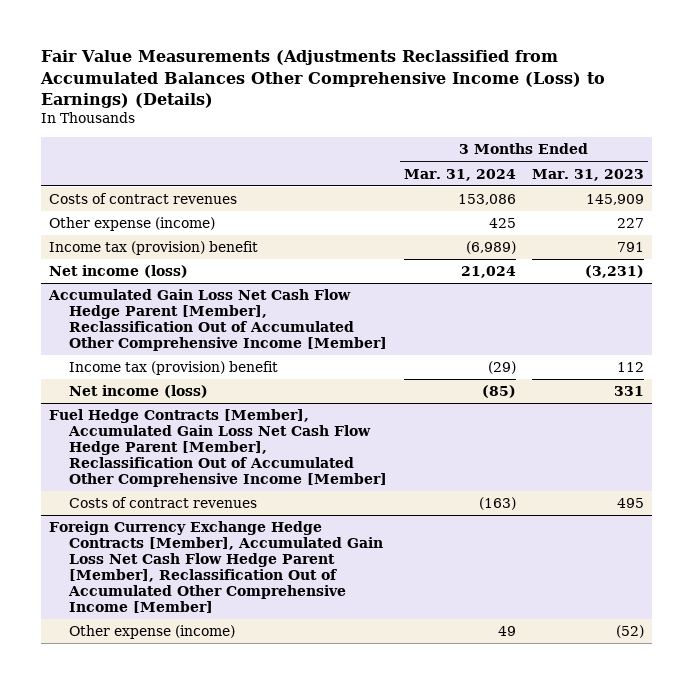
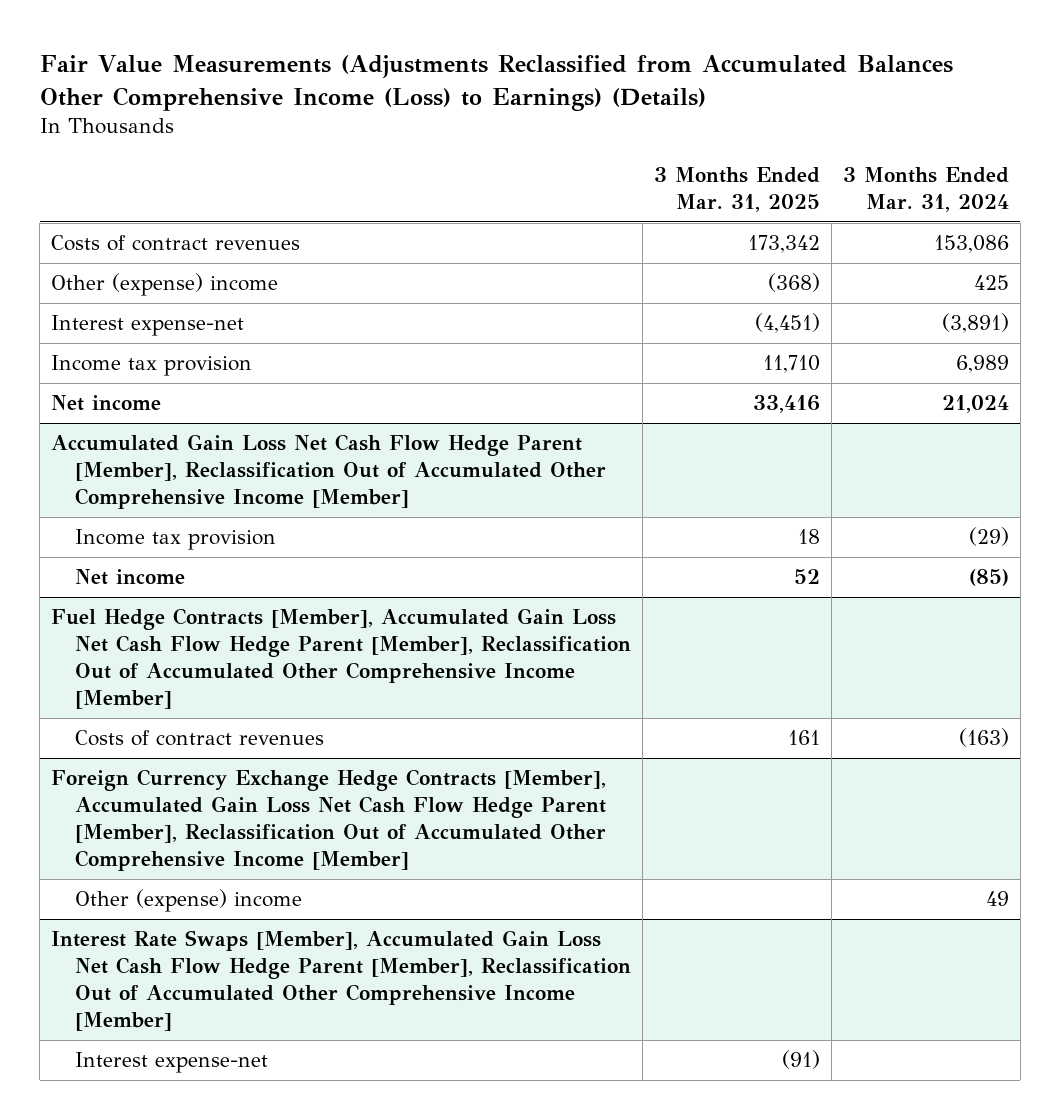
[532,168,645,181] Mar. 31, 2023 -> none
none -> [653,166,820,212] 3 Months Ended Mar. 31, 2025
[49,217,216,232] Other expense (income) -> [51,273,279,297] Other (expense) income
none -> [51,315,245,337] Interest expense-net
[49,241,259,256] Income tax (provision) benefit -> [51,355,253,377] Income tax provision
[465,241,516,255] (6,989) -> [955,355,1009,374] 6,989
[49,265,189,279] Net income (loss) -> [51,395,162,412] Net income
[69,361,279,376] Income tax (provision) benefit -> [74,529,276,551] Income tax provision
[69,385,209,399] Net income (loss) -> [74,569,185,586] Net income
[69,625,236,640] Other expense (income) -> [74,889,302,913] Other (expense) income
none -> [51,930,631,1032] Interest Rate Swaps [Member], Accumulated Gain Loss Net Cash Flow Hedge Parent [Member], Reclassification Out of Accumulated Other Comprehensive Income [Member]
none -> [74,1052,268,1074] Interest expense-net

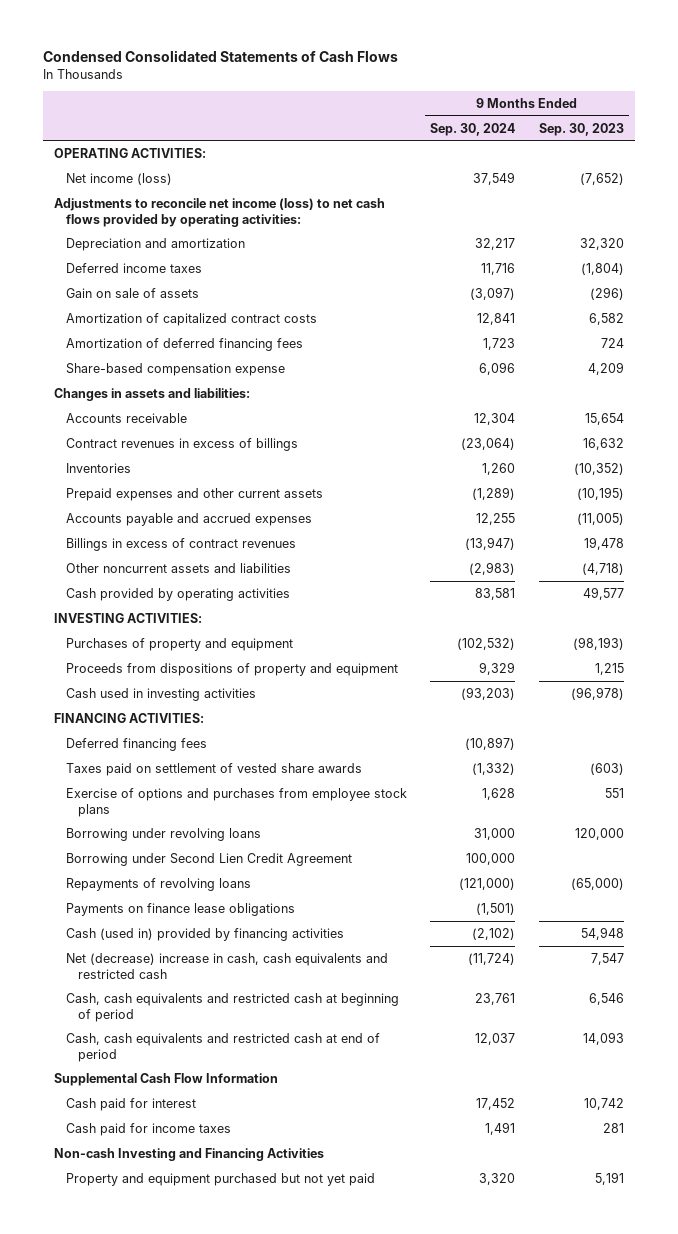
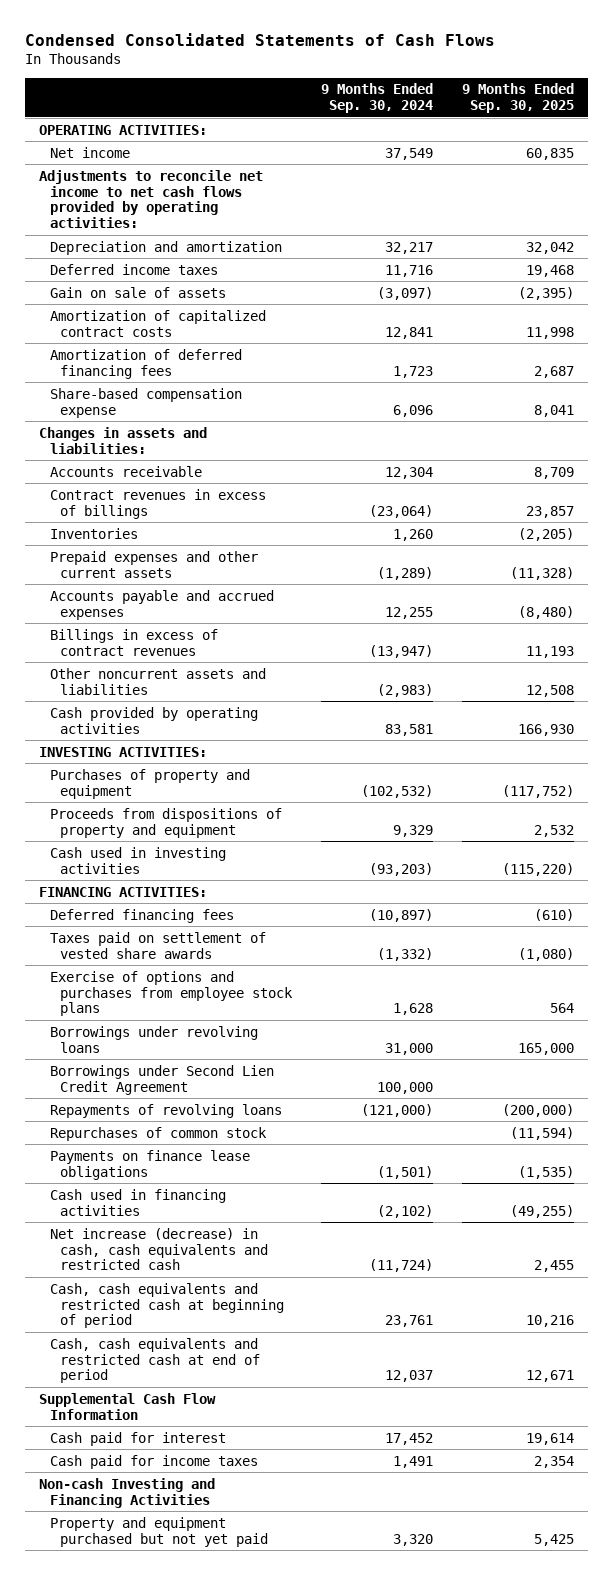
[538,122,624,136] Sep. 30, 2023 -> none
none -> [461,83,574,114] 9 Months Ended Sep. 30, 2025
[66,172,173,185] Net income (loss) -> [49,146,130,158] Net income
[54,197,386,227] Adjustments to reconcile net income (loss) to net cash flows provided by operating activities: -> [39,169,264,229] Adjustments to reconcile net income to net cash flows provided by operating activities:
[66,827,262,841] Borrowing under revolving loans -> [49,1025,258,1053] Borrowings under revolving loans
[66,852,353,866] Borrowing under Second Lien Credit Agreement -> [49,1064,274,1095] Borrowings under Second Lien Credit Agreement
none -> [49,1126,267,1141] Repurchases of common stock
[66,927,345,941] Cash (used in) provided by financing activities -> [49,1188,226,1216] Cash used in financing activities
[66,952,389,979] Net (decrease) increase in cash, cash equivalents and restricted cash -> [49,1227,268,1271] Net increase (decrease) in cash, cash equivalents and restricted cash

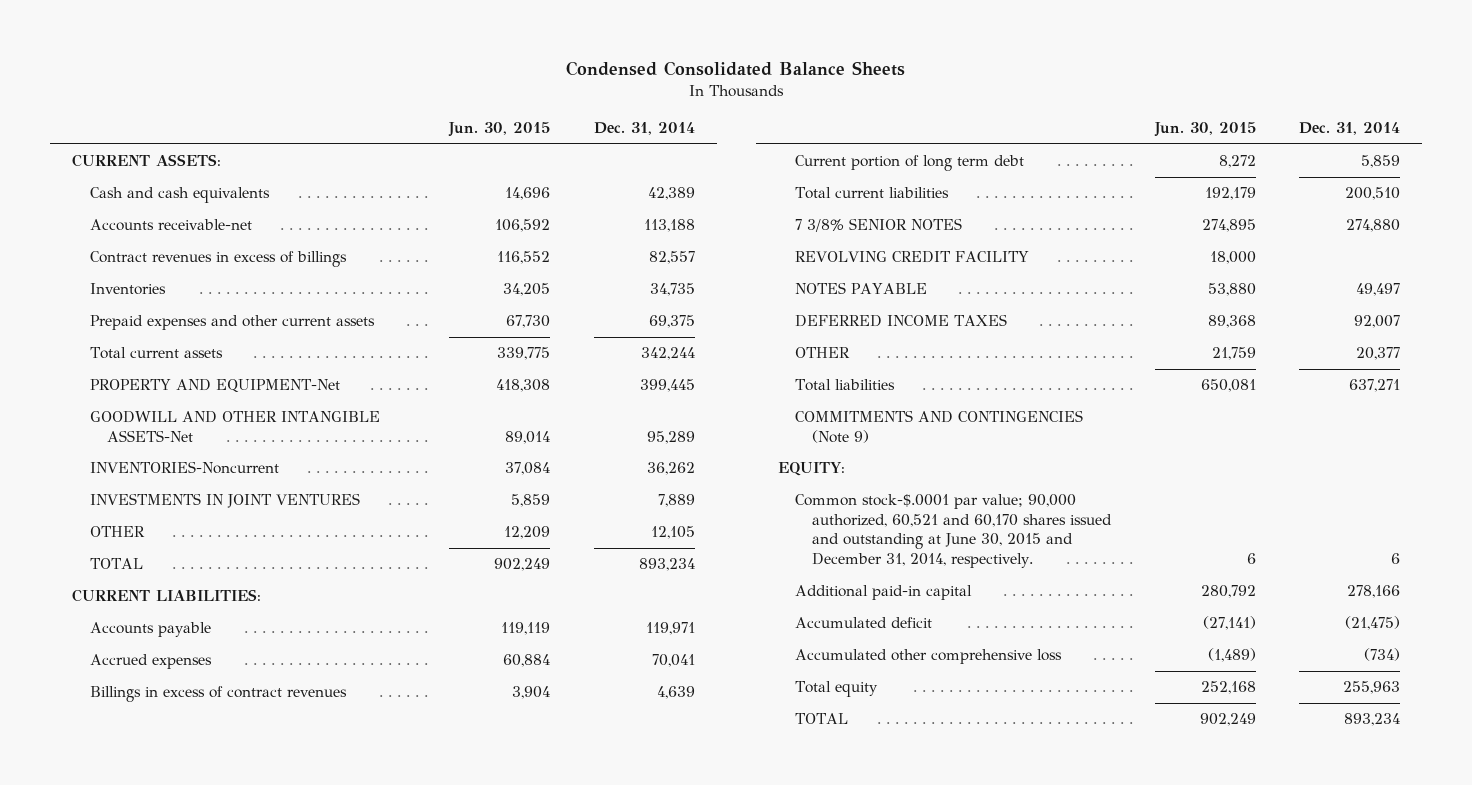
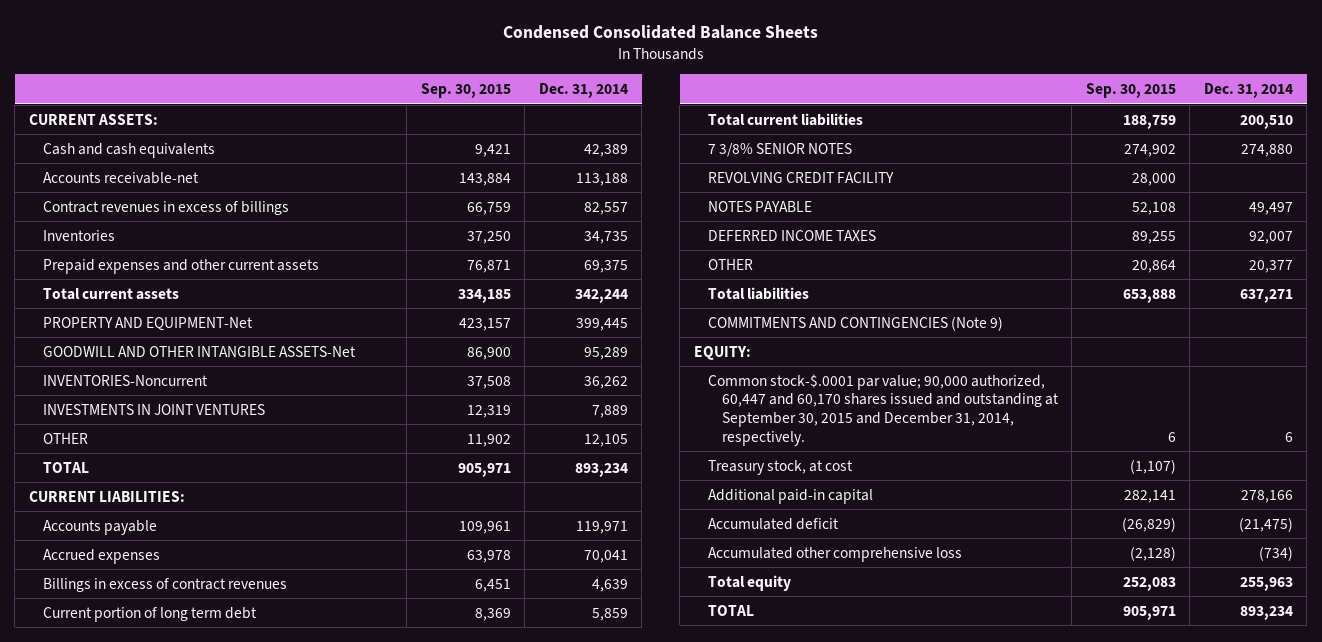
[448,122,551,138] Jun. 30, 2015 -> none
none -> [420,83,511,99] Sep. 30, 2015
[795,494,1113,569] Common stock-$.0001 par value; 90,000 authorized, 60,521 and 60,170 shares issued and outstanding at June 30, 2015 and December 31, 2014, respectively. -> [707,373,1059,446] Common stock-$.0001 par value; 90,000 authorized, 60,447 and 60,170 shares issued and outstanding at September 30, 2015 and December 31, 2014, respectively.
none -> [707,459,853,475] Treasury stock, at cost

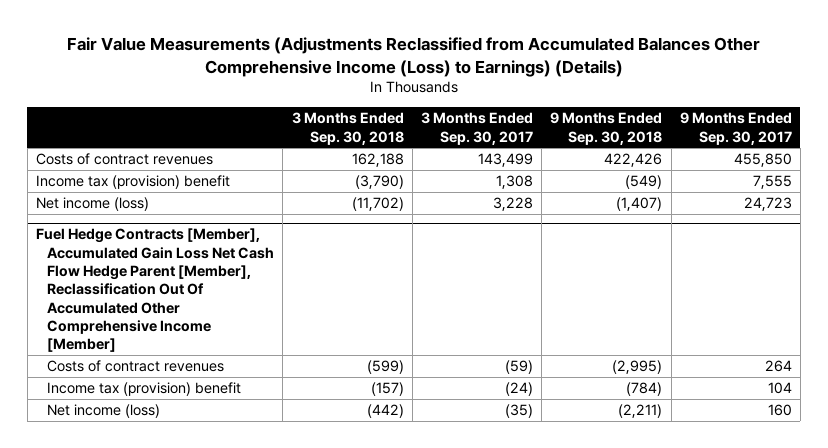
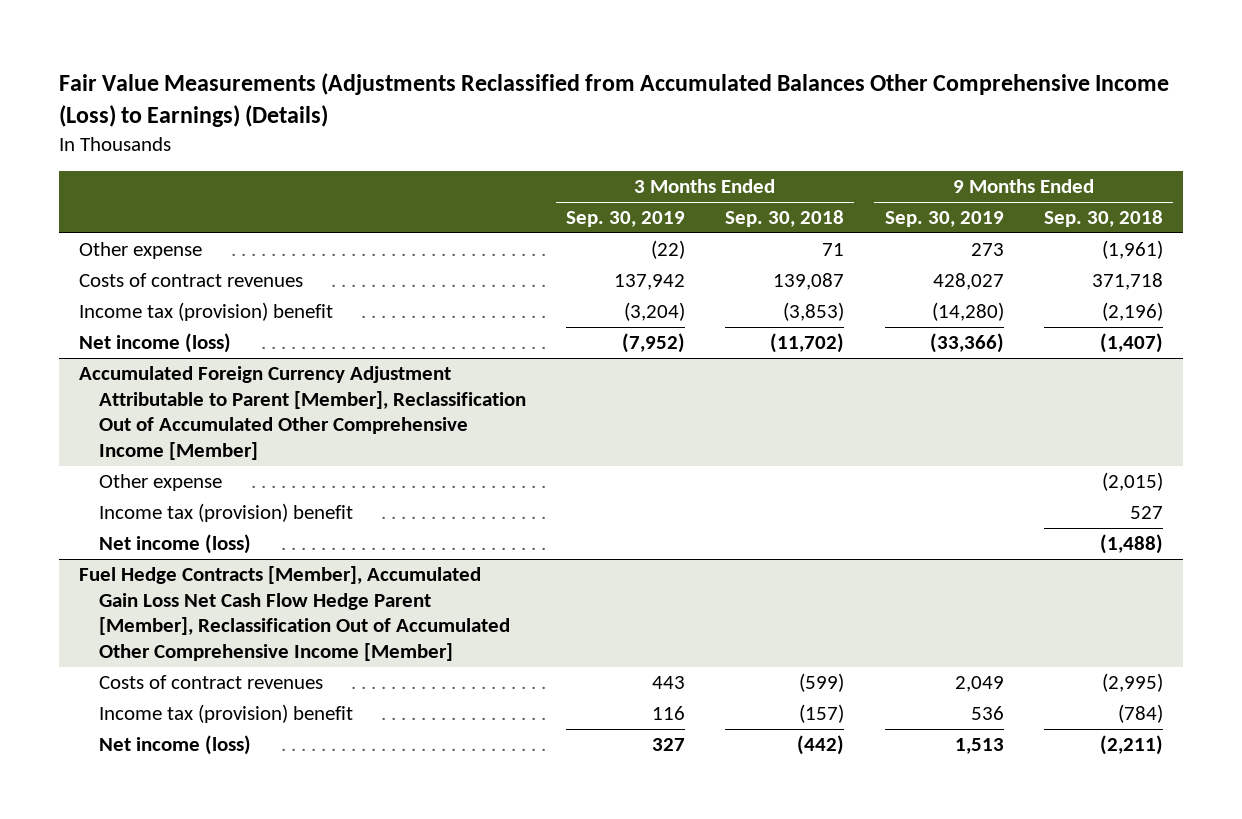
[420,112,533,145] 3 Months Ended Sep. 30, 2017 -> none
[679,112,792,145] 9 Months Ended Sep. 30, 2017 -> none
none -> [566,211,686,228] Sep. 30, 2019
none -> [884,211,1004,228] Sep. 30, 2019
none -> [79,242,203,260] Other expense
[351,153,404,168] 162,188 -> [773,273,845,291] 139,087
[604,153,663,168] 422,426 -> [1091,273,1163,291] 371,718
[354,175,404,190] (3,790) -> [783,302,845,322] (3,853)
[625,175,663,190] (549) -> [1101,302,1163,322] (2,196)
none -> [79,366,527,460] Accumulated Foreign Currency Adjustment Attributable to Parent [Member], Reclassification Out of Accumulated Other Comprehensive Income [Member]
none -> [99,474,223,492] Other expense
none -> [99,503,354,523] Income tax (provision) benefit
none -> [99,534,252,555] Net income (loss)
[36,228,275,353] Fuel Hedge Contracts [Member], Accumulated Gain Loss Net Cash Flow Hedge Parent [Member], Reclassification Out Of Accumulated Other Comprehensive Income [Member] -> [79,566,511,661] Fuel Hedge Contracts [Member], Accumulated Gain Loss Net Cash Flow Hedge Parent [Member], Reclassification Out of Accumulated Other Comprehensive Income [Member]

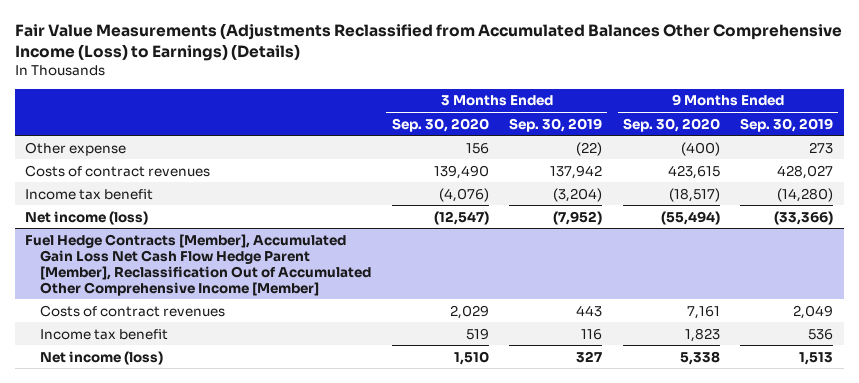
[725,210,845,228] Sep. 30, 2018 -> none
[1043,210,1163,228] Sep. 30, 2018 -> none
none -> [391,117,489,132] Sep. 30, 2020
none -> [622,117,720,132] Sep. 30, 2020
[79,302,334,322] Income tax (provision) benefit -> [25,188,154,200] Income tax benefit
[79,366,527,460] Accumulated Foreign Currency Adjustment Attributable to Parent [Member], Reclassification Out of Accumulated Other Comprehensive Income [Member] -> none
[99,474,223,492] Other expense -> none
[99,503,354,523] Income tax (provision) benefit -> none
[99,534,252,555] Net income (loss) -> none
[99,704,354,724] Income tax (provision) benefit -> [40,328,169,340] Income tax benefit

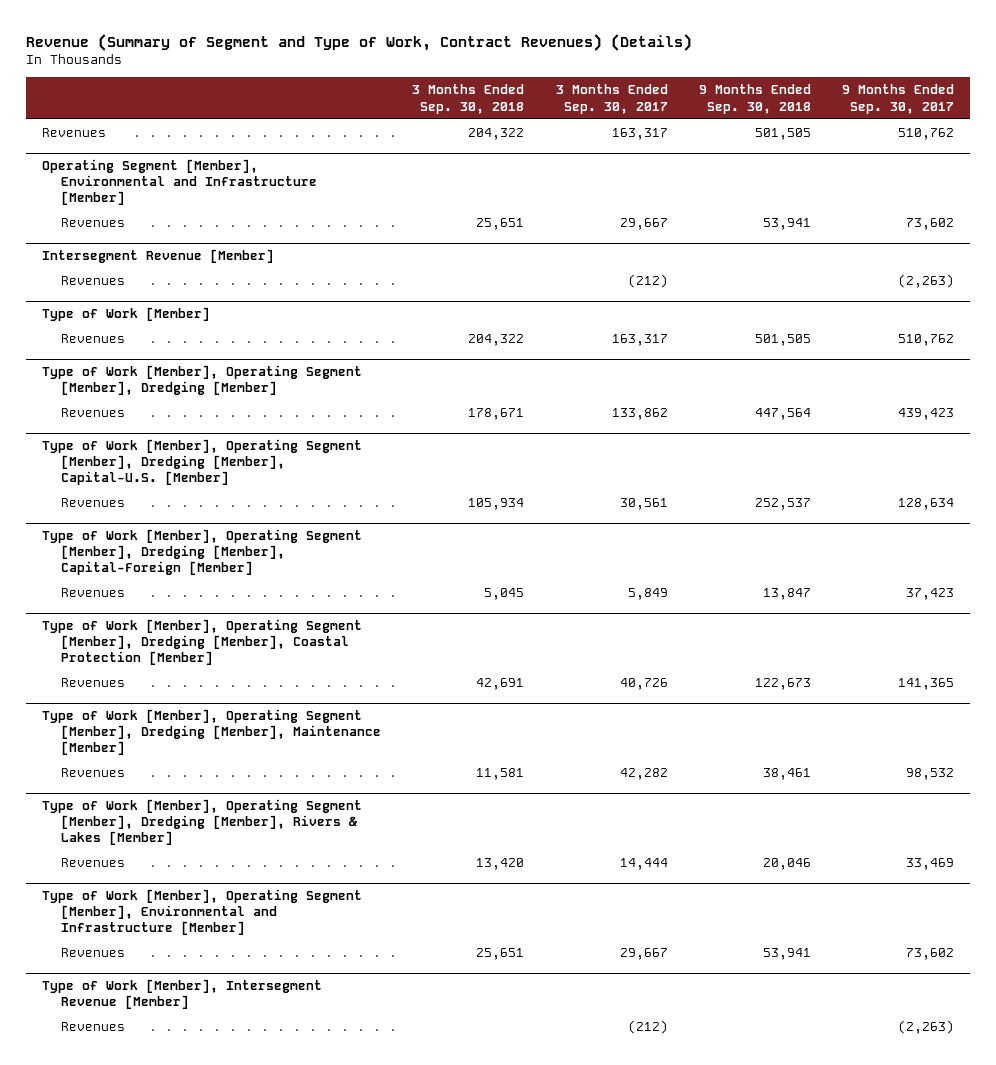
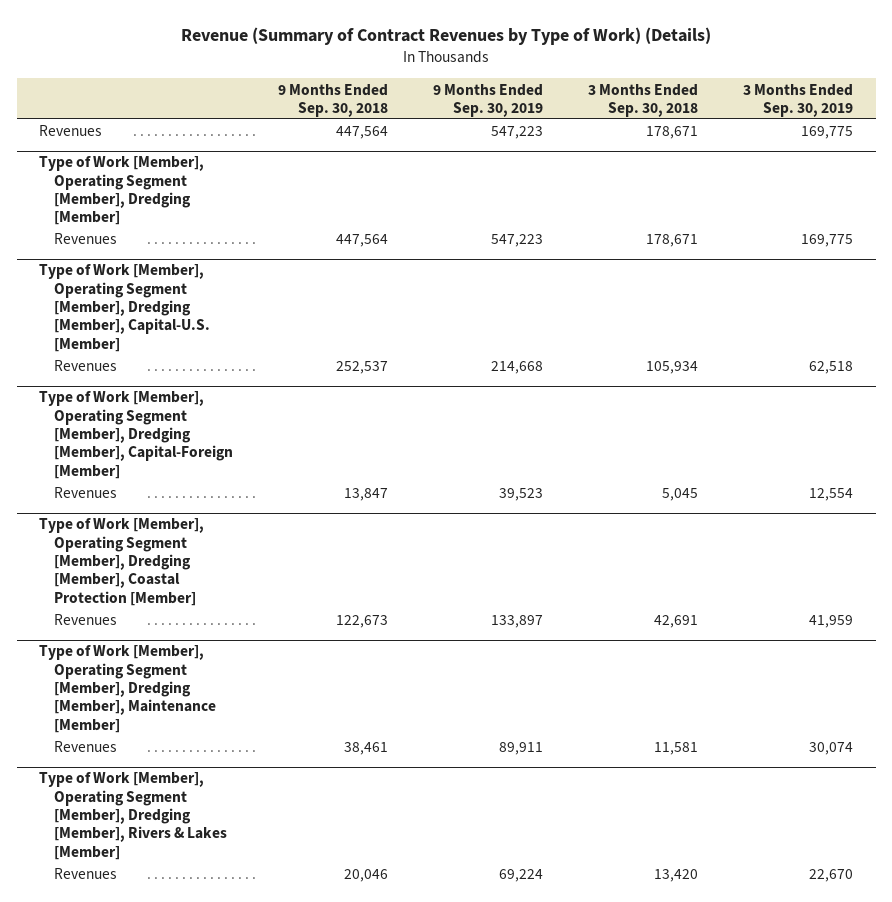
[26,33,693,51] Revenue (Summary of Segment and Type of Work, Contract Revenues) (Details) -> [181,27,712,46] Revenue (Summary of Contract Revenues by Type of Work) (Details)
[555,84,668,114] 3 Months Ended Sep. 30, 2017 -> none
[842,84,955,114] 9 Months Ended Sep. 30, 2017 -> none
none -> [433,83,544,117] 9 Months Ended Sep. 30, 2019
none -> [743,83,854,117] 3 Months Ended Sep. 30, 2019
[42,159,318,206] Operating Segment [Member], Environmental and Infrastructure [Member] -> none
[61,218,126,228] Revenues -> none
[42,249,275,264] Intersegment Revenue [Member] -> none
[61,276,126,286] Revenues -> none
[42,307,211,322] Type of Work [Member] -> none
[61,334,126,344] Revenues -> none
[468,128,525,141] 204,322 -> [646,126,699,140] 178,671
[754,128,811,141] 501,505 -> [336,126,389,140] 447,564
[42,889,363,936] Type of Work [Member], Operating Segment [Member], Environmental and Infrastructure [Member] -> none
[61,948,126,958] Revenues -> none
[42,979,323,1010] Type of Work [Member], Intersegment Revenue [Member] -> none
[61,1022,126,1032] Revenues -> none

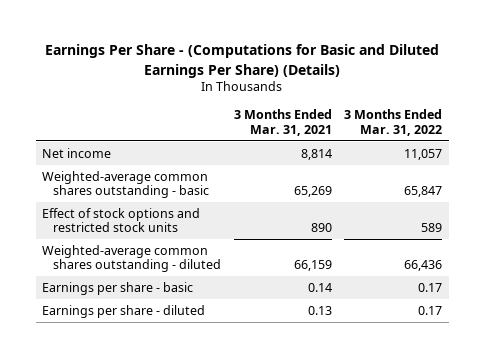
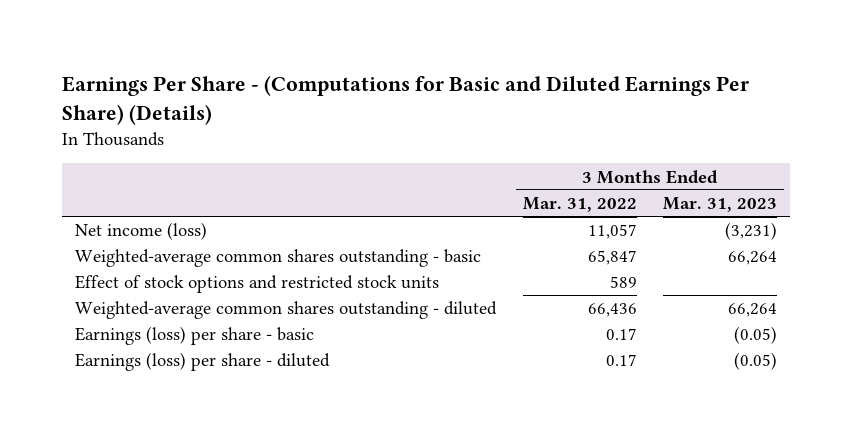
[233,109,332,136] 3 Months Ended Mar. 31, 2021 -> none
none -> [662,197,777,213] Mar. 31, 2023
[42,147,112,158] Net income -> [75,222,208,241] Net income (loss)
[42,281,194,295] Earnings per share - basic -> [75,326,315,346] Earnings (loss) per share - basic
[42,304,206,318] Earnings per share - diluted -> [75,352,331,372] Earnings (loss) per share - diluted

